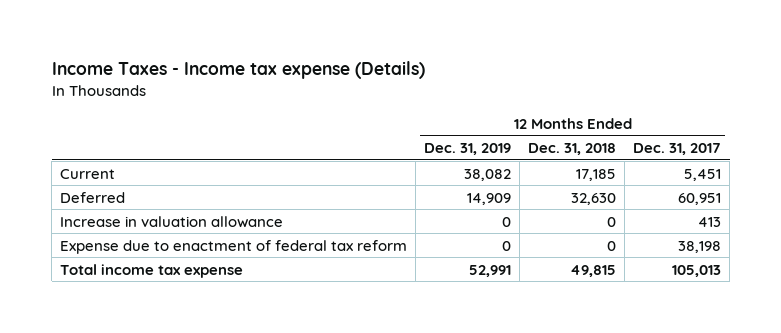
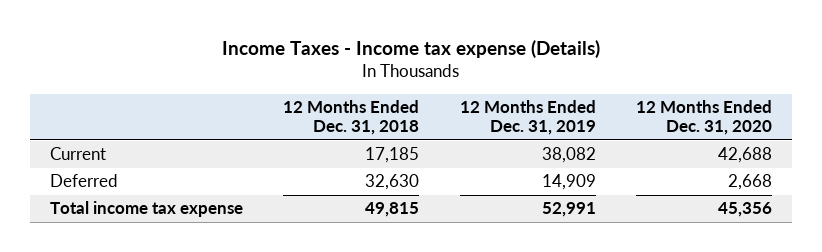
[633,143,722,156] Dec. 31, 2017 -> none
none -> [635,100,772,136] 12 Months Ended Dec. 31, 2020
[60,215,284,228] Increase in valuation allowance -> none
[60,239,408,254] Expense due to enactment of federal tax reform -> none

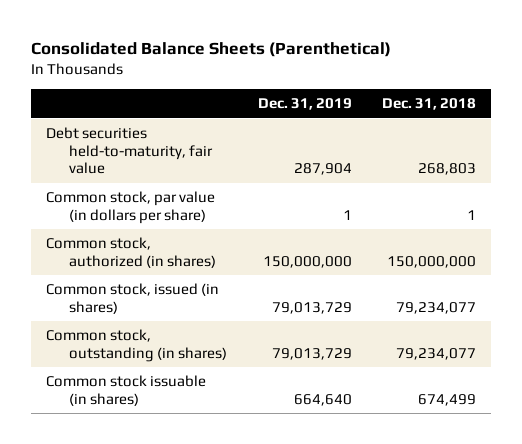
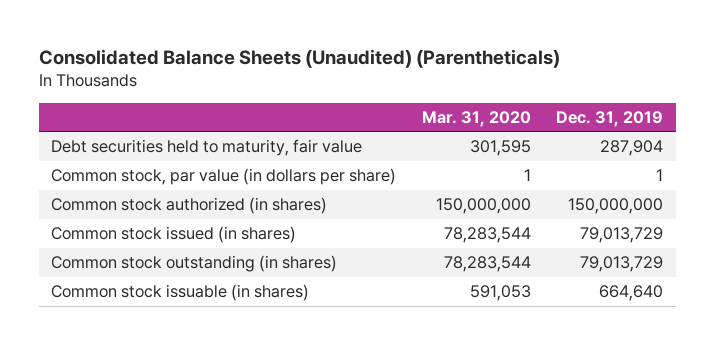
[31,42,392,58] Consolidated Balance Sheets (Parenthetical) -> [38,49,560,69] Consolidated Balance Sheets (Unaudited) (Parentheticals)
[381,98,476,111] Dec. 31, 2018 -> none
none -> [421,111,531,128] Mar. 31, 2020
[46,127,214,175] Debt securities held-to-maturity, fair value -> [51,139,363,157] Debt securities held to maturity, fair value
[46,237,217,268] Common stock, authorized (in shares) -> [51,197,328,215] Common stock authorized (in shares)
[46,283,220,314] Common stock, issued (in shares) -> [51,226,297,244] Common stock issued (in shares)
[46,329,228,362] Common stock, outstanding (in shares) -> [51,255,338,273] Common stock outstanding (in shares)

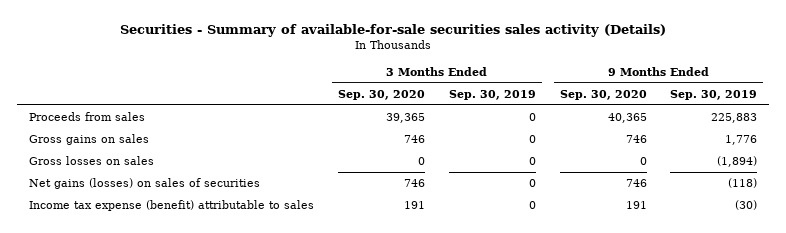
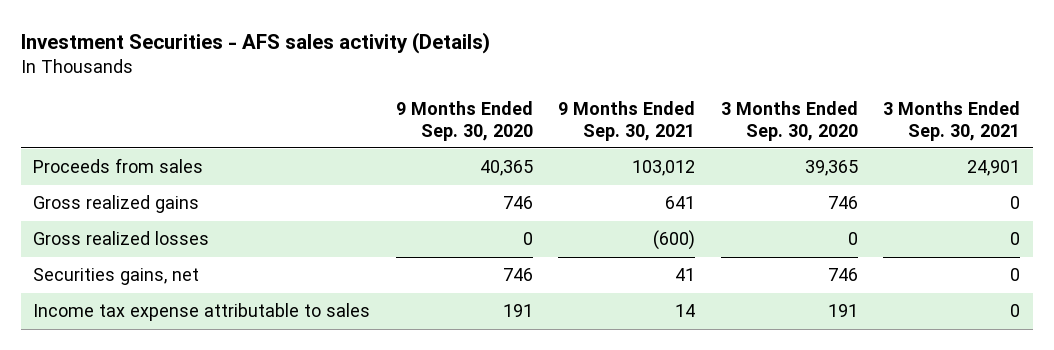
[120,24,667,38] Securities - Summary of available-for-sale securities sales activity (Details) -> [20,31,490,54] Investment Securities - AFS sales activity (Details)
[448,89,536,100] Sep. 30, 2019 -> none
[670,89,758,100] Sep. 30, 2019 -> none
none -> [558,101,696,141] 9 Months Ended Sep. 30, 2021
none -> [883,101,1021,141] 3 Months Ended Sep. 30, 2021
[28,134,149,146] Gross gains on sales -> [33,195,200,214] Gross realized gains
[28,156,154,166] Gross losses on sales -> [33,231,210,246] Gross realized losses
[28,178,260,190] Net gains (losses) on sales of securities -> [33,268,200,286] Securities gains, net
[28,200,314,212] Income tax expense (benefit) attributable to sales -> [33,303,371,322] Income tax expense attributable to sales

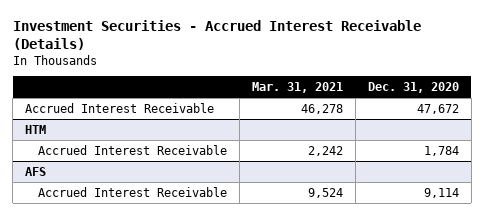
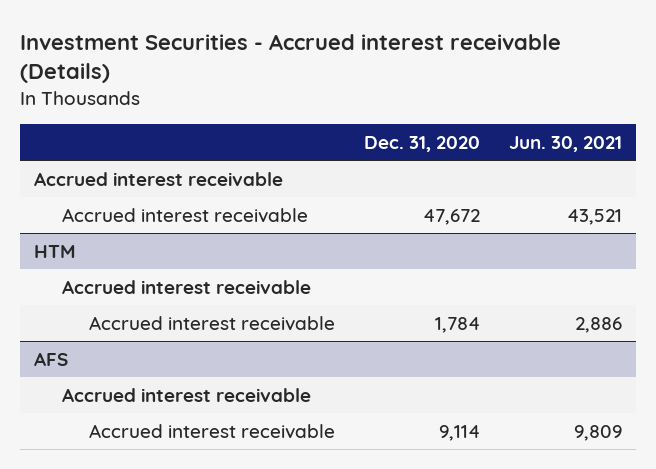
[12,19,421,50] Investment Securities - Accrued Interest Receivable (Details) -> [19,33,561,84] Investment Securities - Accrued interest receivable (Details)
[252,81,344,93] Mar. 31, 2021 -> none
none -> [508,135,622,152] Jun. 30, 2021
none -> [34,171,284,186] Accrued interest receivable
[25,102,215,113] Accrued Interest Receivable -> [61,207,308,223] Accrued interest receivable
none -> [61,279,311,294] Accrued interest receivable
[38,144,228,155] Accrued Interest Receivable -> [89,315,336,331] Accrued interest receivable
none -> [61,387,311,402] Accrued interest receivable
[38,186,228,197] Accrued Interest Receivable -> [89,423,336,439] Accrued interest receivable

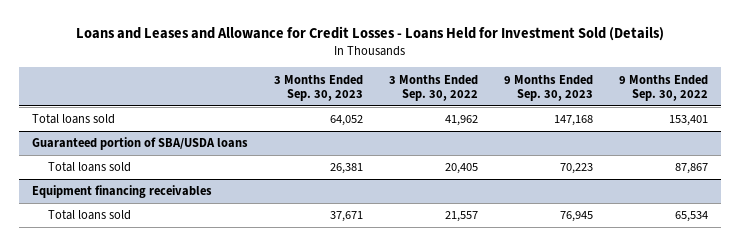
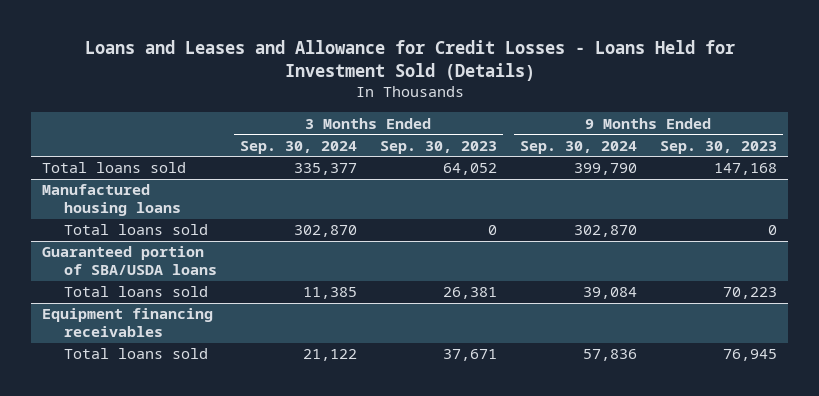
[389,74,479,101] 3 Months Ended Sep. 30, 2022 -> none
[618,74,708,101] 9 Months Ended Sep. 30, 2022 -> none
none -> [239,140,357,154] Sep. 30, 2024
none -> [519,140,637,154] Sep. 30, 2024
none -> [42,184,181,217] Manufactured housing loans
none -> [63,224,208,236] Total loans sold

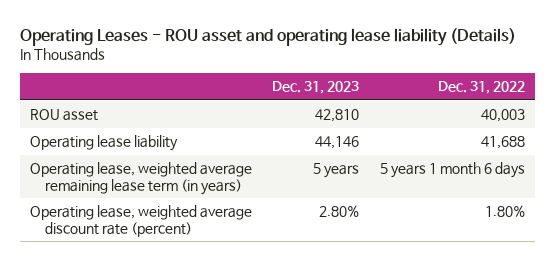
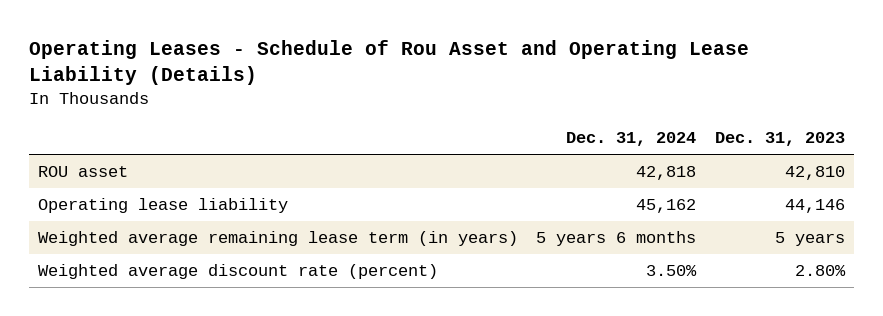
[20,28,517,47] Operating Leases - ROU asset and operating lease liability (Details) -> [28,39,749,86] Operating Leases - Schedule of Rou Asset and Operating Lease Liability (Details)
[437,81,525,95] Dec. 31, 2022 -> none
none -> [566,132,697,147] Dec. 31, 2024
[30,162,253,195] Operating lease, weighted average remaining lease term (in years) -> [37,231,518,247] Weighted average remaining lease term (in years)
[30,205,253,237] Operating lease, weighted average discount rate (percent) -> [37,264,438,280] Weighted average discount rate (percent)

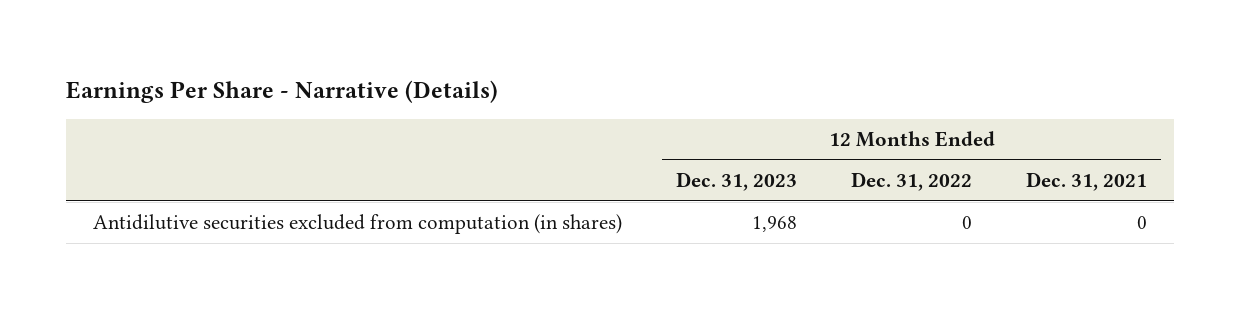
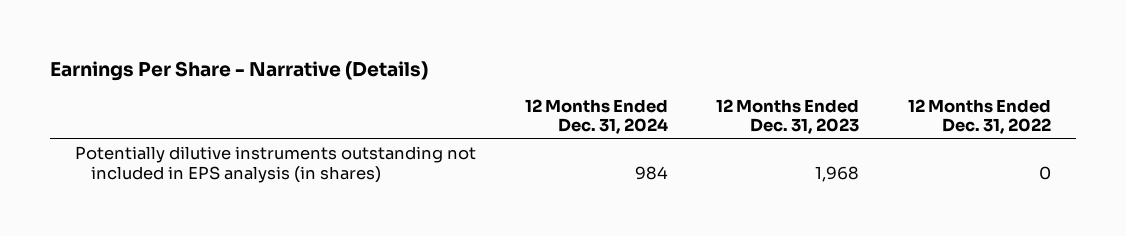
[1026,172,1148,192] Dec. 31, 2021 -> none
none -> [524,98,668,135] 12 Months Ended Dec. 31, 2024
[92,214,622,235] Antidilutive securities excluded from computation (in shares) -> [74,146,476,183] Potentially dilutive instruments outstanding not included in EPS analysis (in shares)

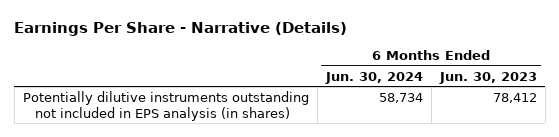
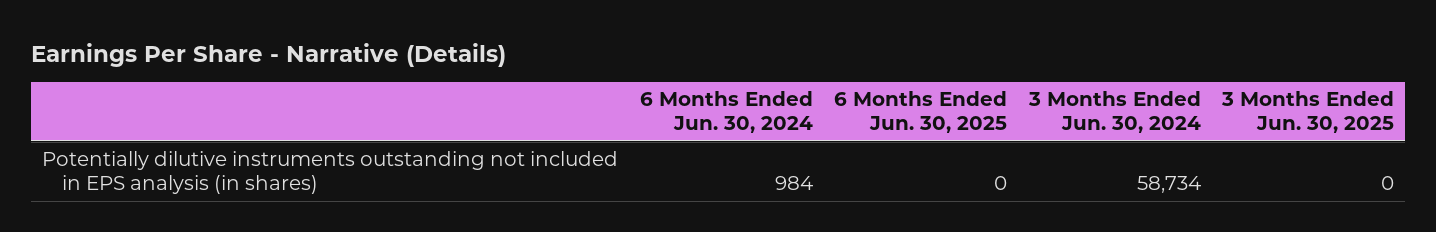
[438,71,537,84] Jun. 30, 2023 -> none
none -> [834,91,1008,134] 6 Months Ended Jun. 30, 2025
none -> [1027,91,1201,134] 3 Months Ended Jun. 30, 2024
none -> [1221,91,1395,134] 3 Months Ended Jun. 30, 2025
[378,92,423,103] 58,734 -> [774,176,813,191] 984

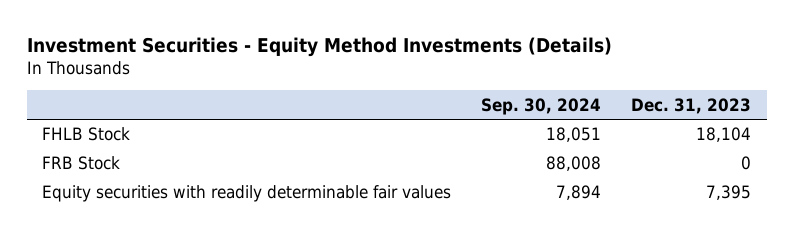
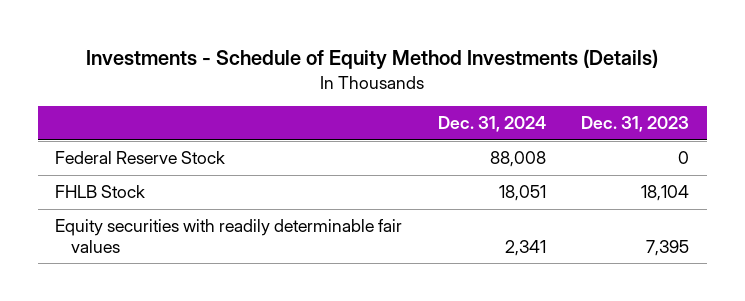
[26,36,612,57] Investment Securities - Equity Method Investments (Details) -> [86,48,659,70] Investments - Schedule of Equity Method Investments (Details)
[481,97,602,115] Sep. 30, 2024 -> none
none -> [437,116,546,133] Dec. 31, 2024
none -> [55,151,226,165] Federal Reserve Stock
[41,156,120,171] FRB Stock -> none

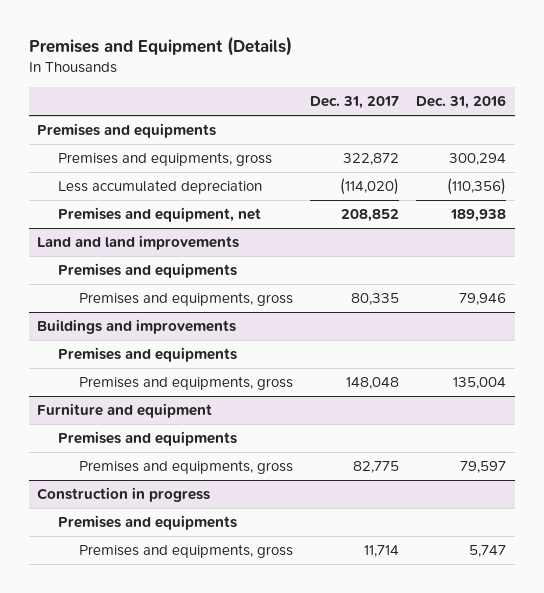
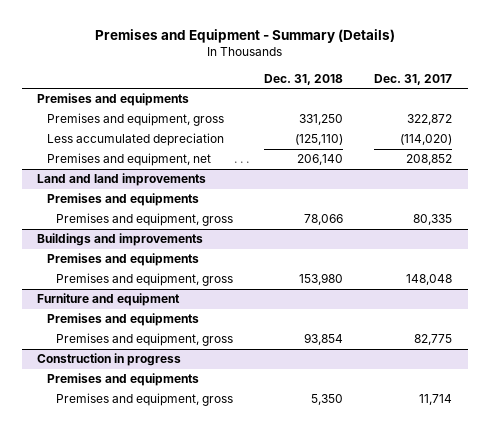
[28,35,292,56] Premises and Equipment (Details) -> [94,29,395,44] Premises and Equipment - Summary (Details)
[416,95,507,110] Dec. 31, 2016 -> none
none -> [264,73,344,85] Dec. 31, 2018
[58,151,273,166] Premises and equipments, gross -> [46,113,224,127] Premises and equipment, gross
[79,291,294,306] Premises and equipments, gross -> [56,213,234,227] Premises and equipment, gross
[79,375,294,390] Premises and equipments, gross -> [56,273,234,287] Premises and equipment, gross
[79,459,294,474] Premises and equipments, gross -> [56,333,234,347] Premises and equipment, gross
[79,543,294,558] Premises and equipments, gross -> [56,393,234,407] Premises and equipment, gross

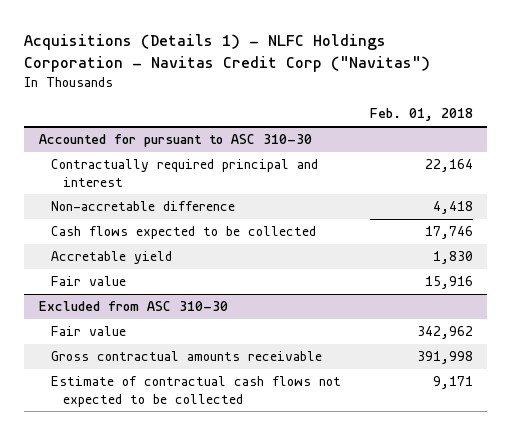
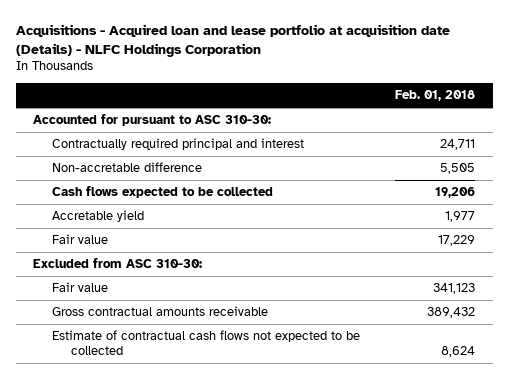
[24,34,431,72] Acquisitions (Details 1) - NLFC Holdings Corporation - Navitas Credit Corp ("Navitas") -> [15,23,450,57] Acquisitions - Acquired loan and lease portfolio at acquisition date (Details) - NLFC Holdings Corporation
[38,134,312,148] Accounted for pursuant to ASC 310-30 -> none
[38,301,228,312] Excluded from ASC 310-30 -> none
none -> [33,114,272,127] Accounted for pursuant to ASC 310-30:
[424,159,473,173] 22,164 -> [440,139,476,151] 24,711
[432,201,473,215] 4,418 -> [440,163,476,175] 5,505
[424,226,473,240] 17,746 -> [435,187,476,199] 19,206
[432,251,473,265] 1,830 -> [445,211,476,223] 1,977
[424,276,473,290] 15,916 -> [438,235,476,247] 17,229
none -> [33,258,203,269] Excluded from ASC 310-30:
[416,326,473,340] 342,962 -> [433,283,476,295] 341,123
[416,351,473,365] 391,998 -> [427,307,476,319] 389,432
[432,376,473,390] 9,171 -> [441,346,476,358] 8,624

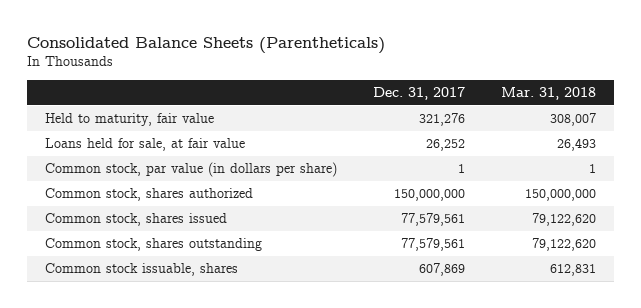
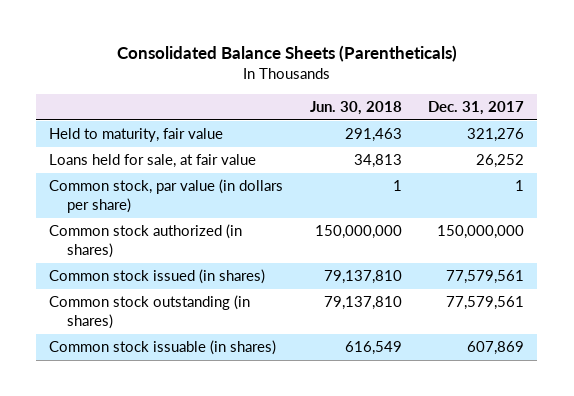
[500,87,596,101] Mar. 31, 2018 -> none
none -> [309,100,402,115] Jun. 30, 2018
[45,188,254,202] Common stock, shares authorized -> [49,224,243,258] Common stock authorized (in shares)
[45,213,228,227] Common stock, shares issued -> [49,269,266,285] Common stock issued (in shares)
[45,238,263,252] Common stock, shares outstanding -> [49,295,251,329] Common stock outstanding (in shares)
[45,263,239,277] Common stock issuable, shares -> [49,340,277,356] Common stock issuable (in shares)

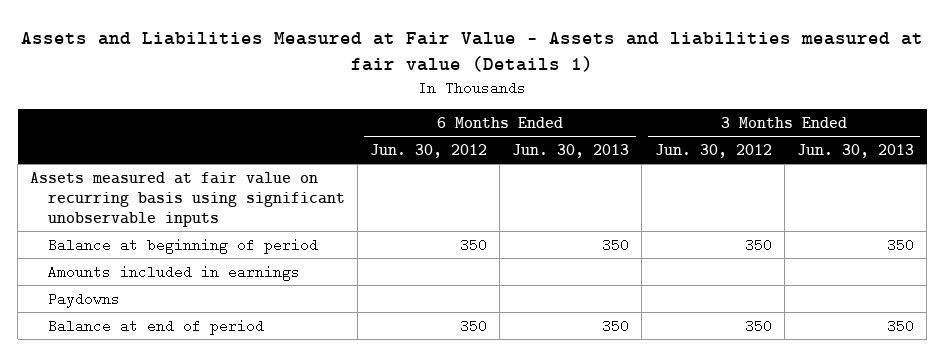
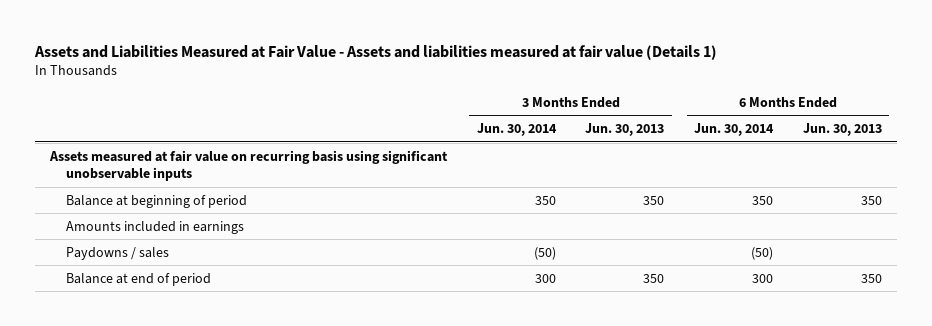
[369,143,487,158] Jun. 30, 2012 -> none
[654,143,772,158] Jun. 30, 2012 -> none
none -> [476,123,557,137] Jun. 30, 2014
none -> [694,123,775,137] Jun. 30, 2014
[47,291,120,308] Paydowns -> [66,246,170,260] Paydowns / sales

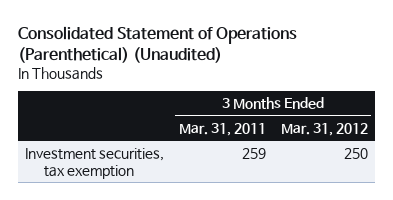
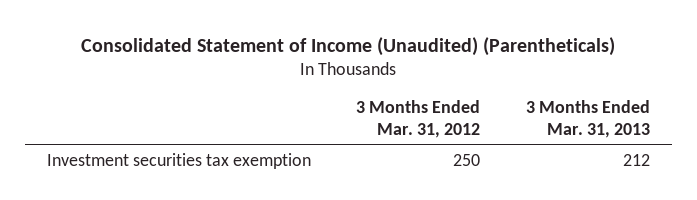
[17,25,297,63] Consolidated Statement of Operations (Parenthetical) (Unaudited) -> [81,36,616,56] Consolidated Statement of Income (Unaudited) (Parentheticals)
[178,123,266,137] Mar. 31, 2011 -> none
none -> [525,100,650,138] 3 Months Ended Mar. 31, 2013
[25,148,165,179] Investment securities, tax exemption -> [47,152,312,169] Investment securities tax exemption

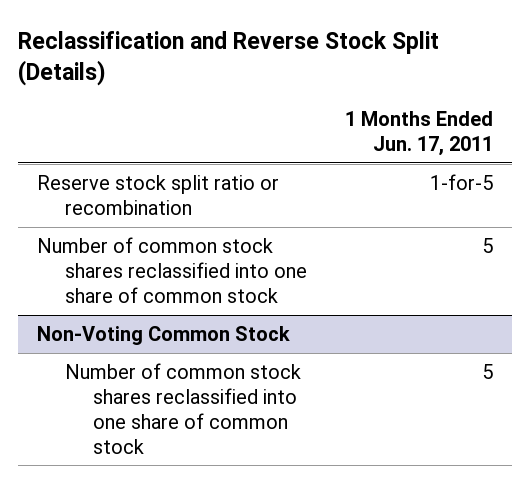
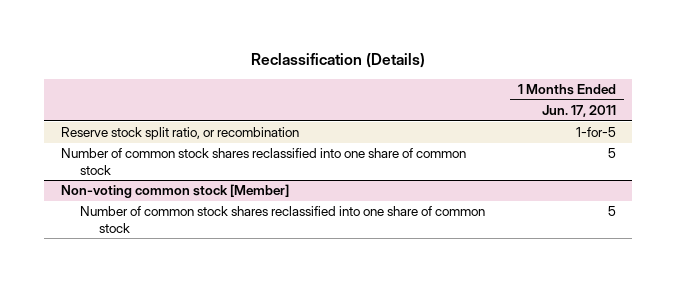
[17,30,439,87] Reclassification and Reverse Stock Split (Details) -> [251,53,426,69] Reclassification (Details)
[36,175,279,215] Reserve stock split ratio or recombination -> [60,127,299,141] Reserve stock split ratio, or recombination
[36,326,290,346] Non-Voting Common Stock -> [60,184,289,199] Non-voting common stock [Member]

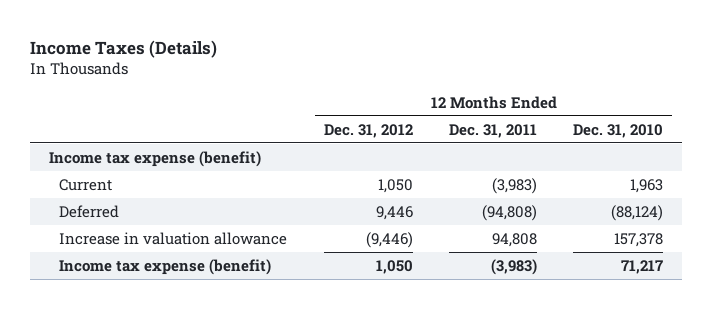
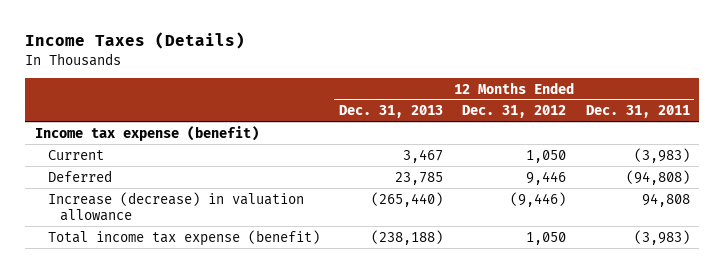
[573,123,664,138] Dec. 31, 2010 -> none
none -> [338,105,443,119] Dec. 31, 2013
[59,231,288,245] Increase in valuation allowance -> [47,191,304,221] Increase (decrease) in valuation allowance
[59,258,272,275] Income tax expense (benefit) -> [47,229,320,246] Total income tax expense (benefit)

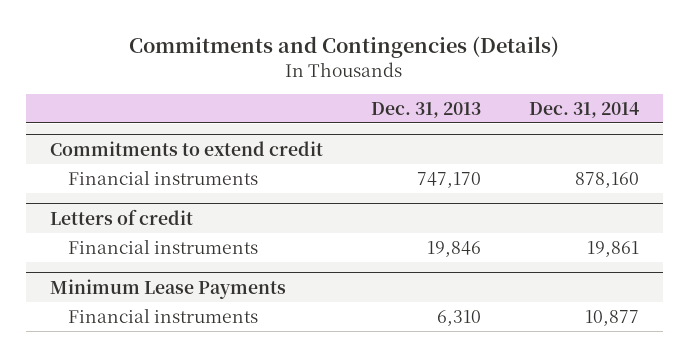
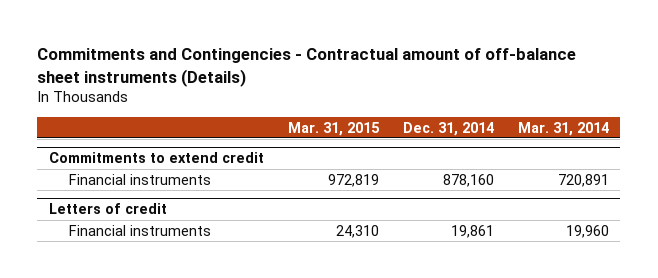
[129,36,560,59] Commitments and Contingencies (Details) -> [37,48,577,87] Commitments and Contingencies - Contractual amount of off-balance sheet instruments (Details)
[370,101,481,118] Dec. 31, 2013 -> none
none -> [288,121,381,136] Mar. 31, 2015
none -> [517,121,609,136] Mar. 31, 2014
[50,278,287,299] Minimum Lease Payments -> none
[67,307,258,323] Financial instruments -> none

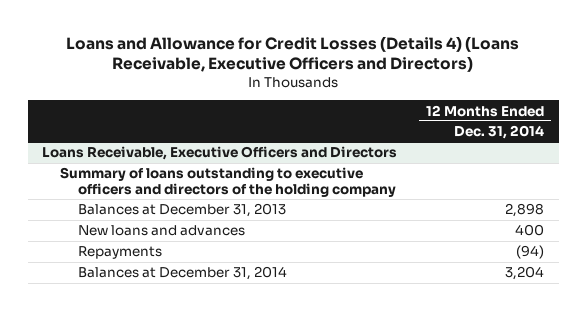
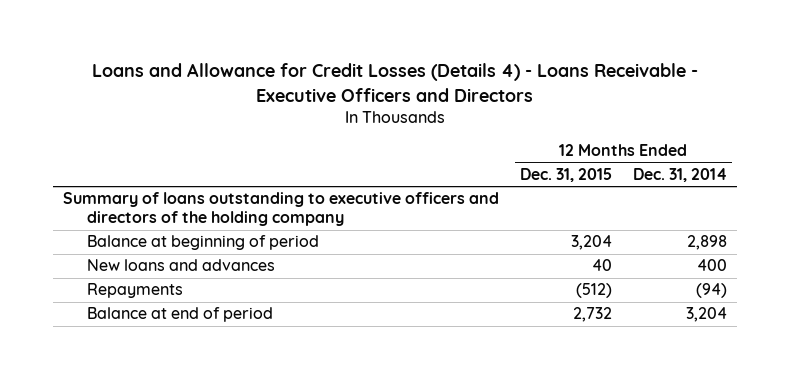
[66,35,520,73] Loans and Allowance for Credit Losses (Details 4) (Loans Receivable, Executive Officers and Directors) -> [92,63,699,102] Loans and Allowance for Credit Losses (Details 4) - Loans Receivable - Executive Officers and Directors
none -> [520,167,613,182] Dec. 31, 2015
[42,146,398,161] Loans Receivable, Executive Officers and Directors -> none
[77,203,286,218] Balances at December 31, 2013 -> [87,235,320,251] Balance at beginning of period
[77,266,287,281] Balances at December 31, 2014 -> [87,307,274,323] Balance at end of period

